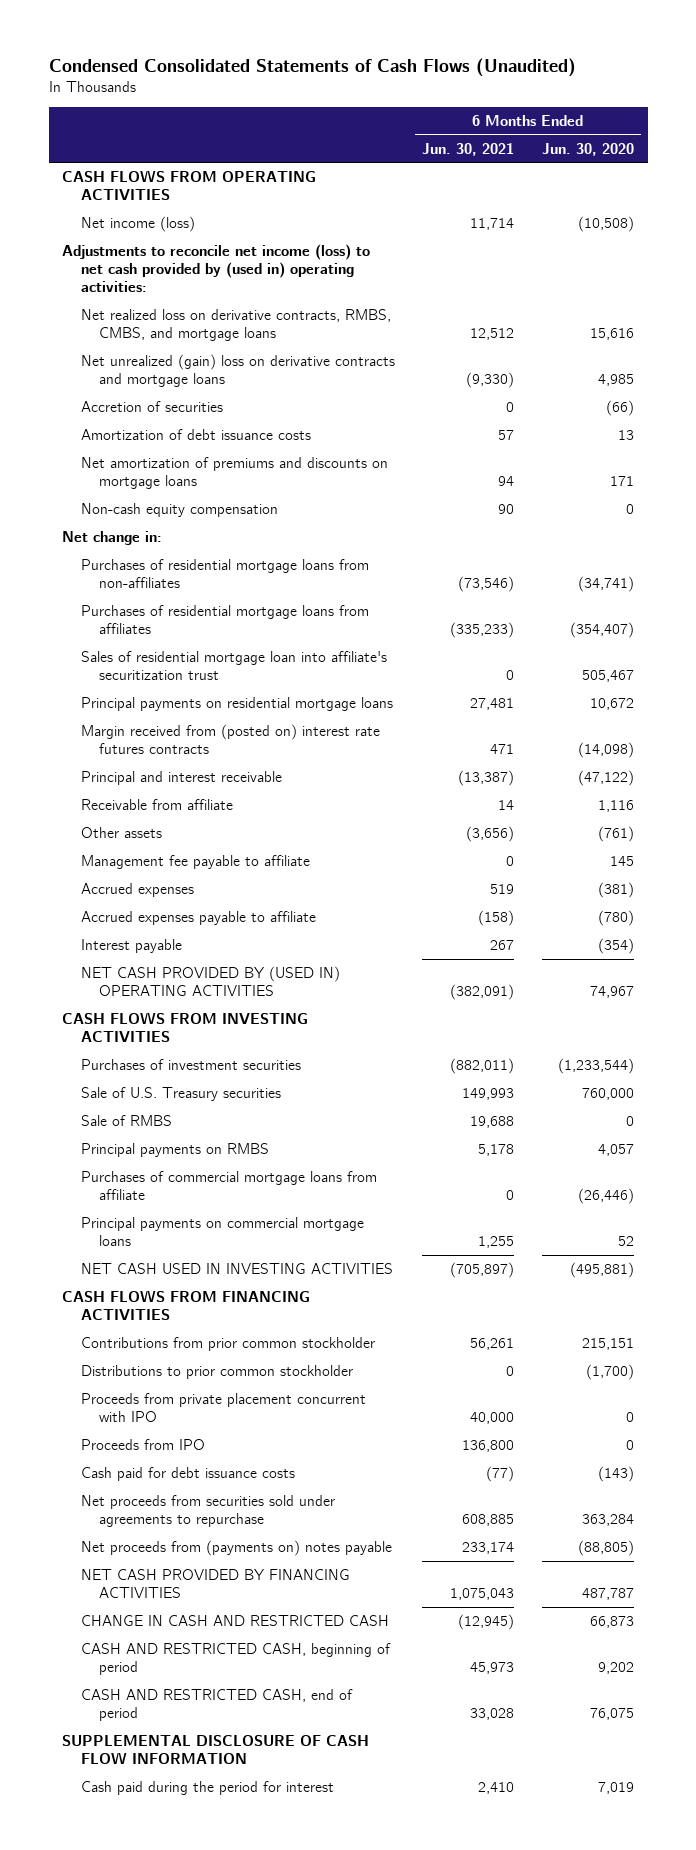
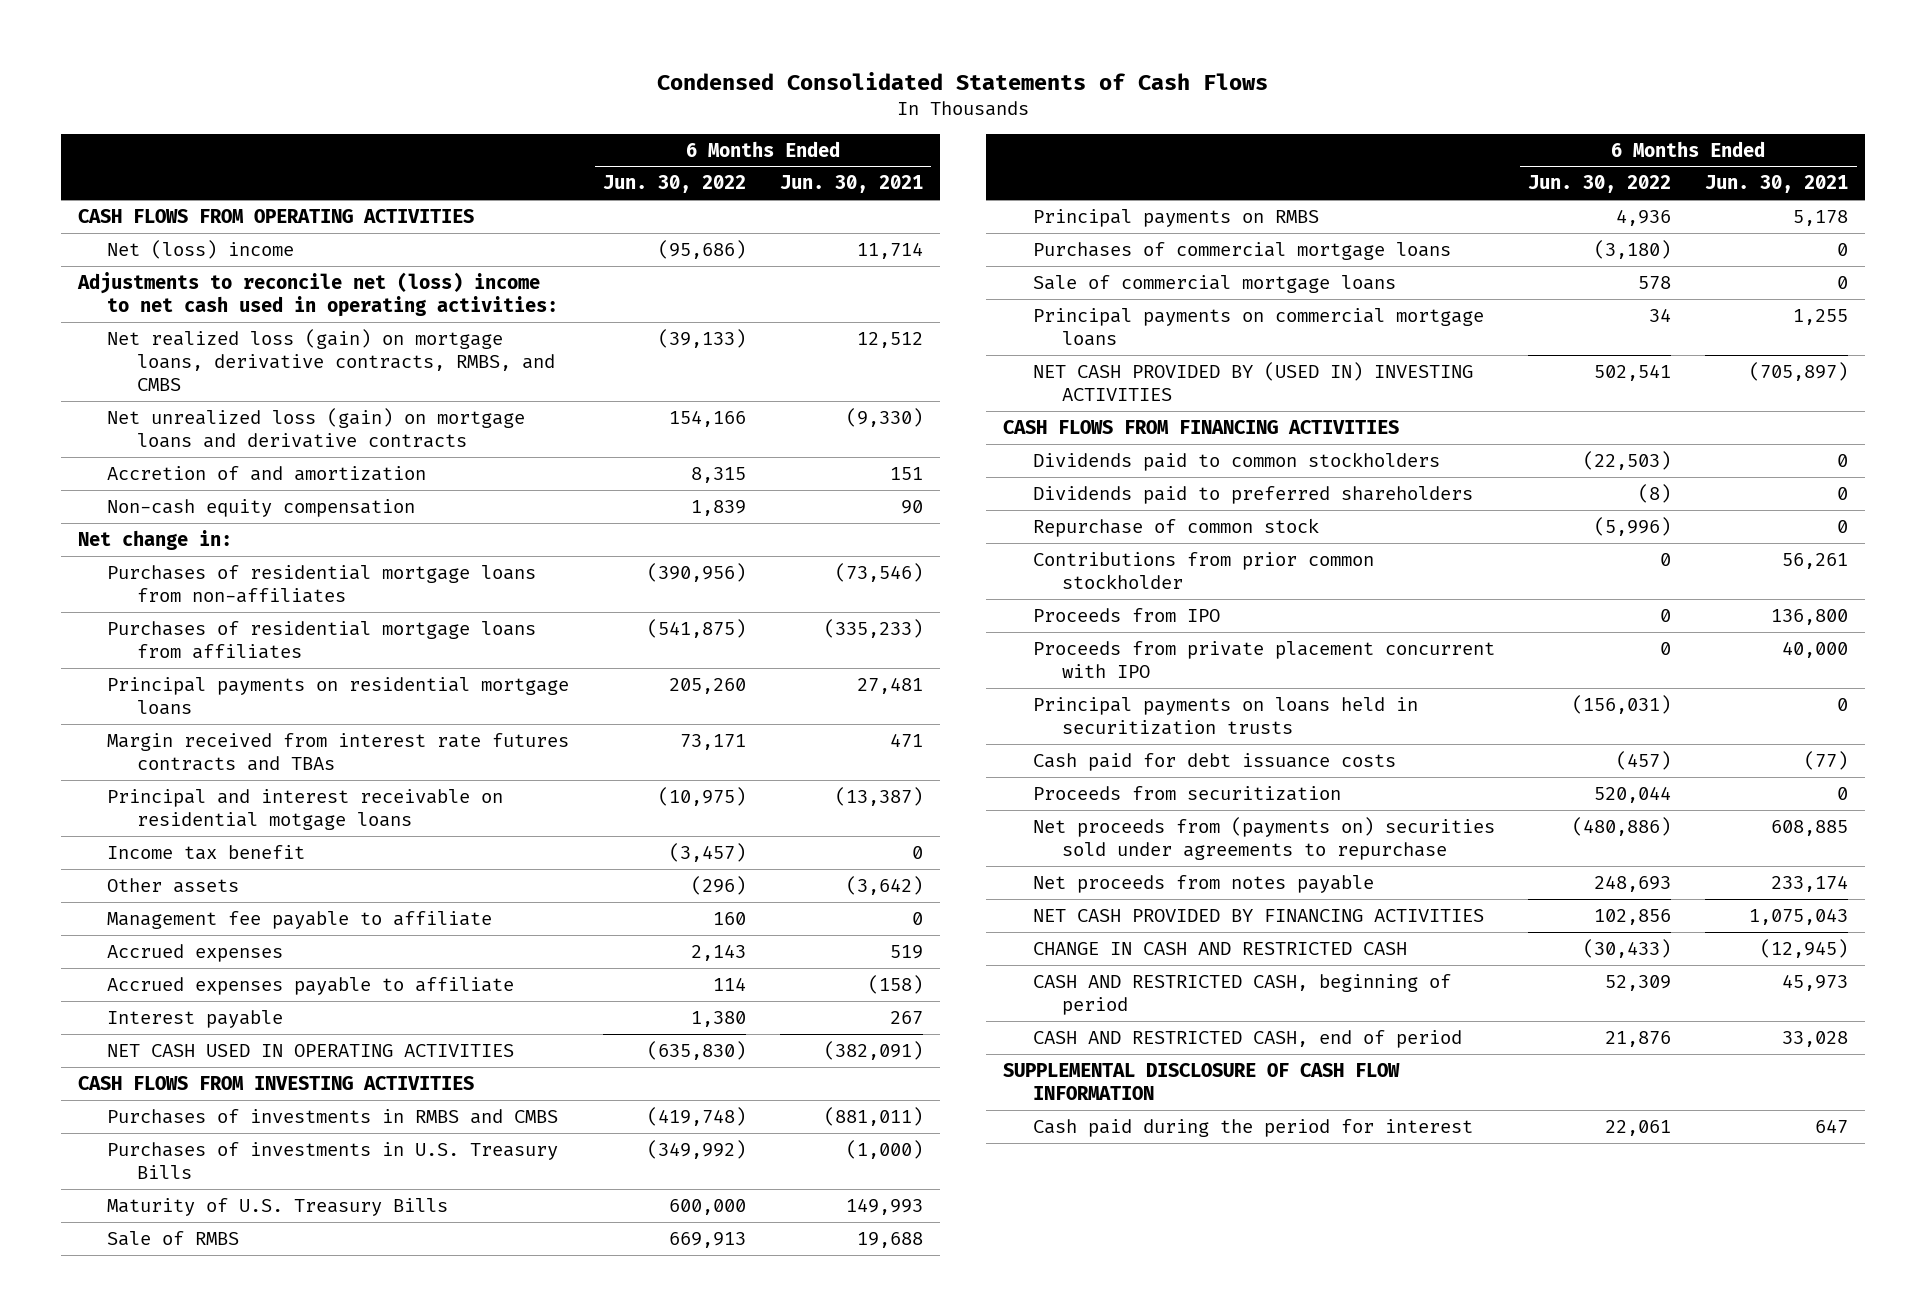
[48,57,576,77] Condensed Consolidated Statements of Cash Flows (Unaudited) -> [656,71,1268,90] Condensed Consolidated Statements of Cash Flows
[542,142,635,156] Jun. 30, 2020 -> none
none -> [603,175,747,194] Jun. 30, 2022
[80,400,223,412] Accretion of securities -> none
[80,428,311,440] Amortization of debt issuance costs -> none
[80,456,388,490] Net amortization of premiums and discounts on mortgage loans -> none
[80,215,195,232] Net income (loss) -> [107,239,295,259] Net (loss) income
[62,243,371,293] Adjustments to reconcile net income (loss) to net cash provided by (used in) operating activities: -> [76,271,559,317] Adjustments to reconcile net (loss) income to net cash used in operating activities:
[80,308,391,342] Net realized loss on derivative contracts, RMBS, CMBS, and mortgage loans -> [107,328,555,392] Net realized loss (gain) on mortgage loans, derivative contracts, RMBS, and CMBS
[80,353,395,388] Net unrealized (gain) loss on derivative contracts and mortgage loans -> [107,407,526,448] Net unrealized loss (gain) on mortgage loans and derivative contracts
none -> [107,465,427,481] Accretion of and amortization
[80,650,387,681] Sales of residential mortgage loan into affiliate's securitization trust -> none
[80,798,233,810] Receivable from affiliate -> none
[80,723,380,755] Margin received from (posted on) interest rate futures contracts -> [107,732,570,771] Margin received from interest rate futures contracts and TBAs
[80,770,282,785] Principal and interest receivable -> [107,788,504,830] Principal and interest receivable on residential motgage loans
none -> [107,844,306,860] Income tax benefit
[466,825,515,842] (3,656) -> [845,875,923,895] (3,642)
[80,965,340,997] NET CASH PROVIDED BY (USED IN) OPERATING ACTIVITIES -> [107,1043,515,1057] NET CASH USED IN OPERATING ACTIVITIES
[80,1058,301,1070] Purchases of investment securities -> none
none -> [107,1108,559,1124] Purchases of investments in RMBS and CMBS
none -> [107,1141,559,1179] Purchases of investments in U.S. Treasury Bills
[80,1086,281,1101] Sale of U.S. Treasury securities -> [107,1197,449,1216] Maturity of U.S. Treasury Bills
[80,1170,377,1201] Purchases of commercial mortgage loans from affiliate -> [1032,241,1451,260] Purchases of commercial mortgage loans
none -> [1032,274,1396,293] Sale of commercial mortgage loans
[80,1262,393,1274] NET CASH USED IN INVESTING ACTIVITIES -> [1032,361,1473,401] NET CASH PROVIDED BY (USED IN) INVESTING ACTIVITIES
none -> [1032,451,1440,471] Dividends paid to common stockholders
none -> [1032,485,1473,504] Dividends paid to preferred shareholders
none -> [1032,517,1319,537] Repurchase of common stock
[80,1364,353,1379] Distributions to prior common stockholder -> none
[80,1392,366,1423] Proceeds from private placement concurrent with IPO -> [1032,640,1495,678] Proceeds from private placement concurrent with IPO
none -> [1032,696,1418,735] Principal payments on loans held in securitization trusts
none -> [1032,785,1341,801] Proceeds from securitization
[80,1494,335,1528] Net proceeds from securities sold under agreements to repurchase -> [1032,816,1495,860] Net proceeds from (payments on) securities sold under agreements to repurchase
[80,1539,392,1556] Net proceeds from (payments on) notes payable -> [1032,874,1374,893] Net proceeds from notes payable
[478,1781,515,1794] 2,410 -> [1815,1118,1849,1133] 647

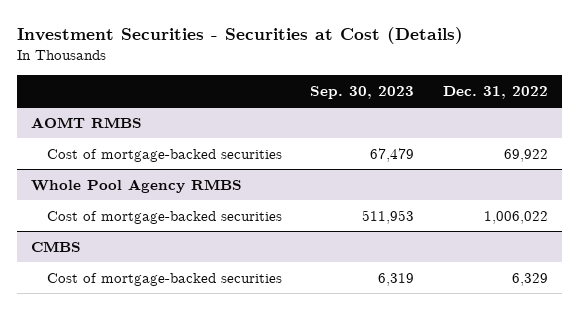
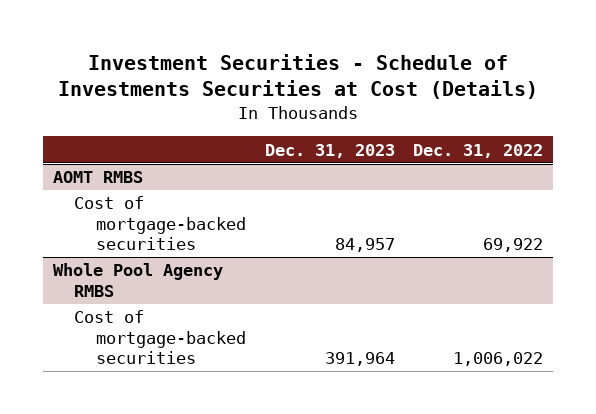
[17,27,464,45] Investment Securities - Securities at Cost (Details) -> [58,53,539,100] Investment Securities - Schedule of Investments Securities at Cost (Details)
[310,85,415,99] Sep. 30, 2023 -> none
none -> [264,143,395,158] Dec. 31, 2023
[31,240,82,252] CMBS -> none
[47,272,283,286] Cost of mortgage-backed securities -> none

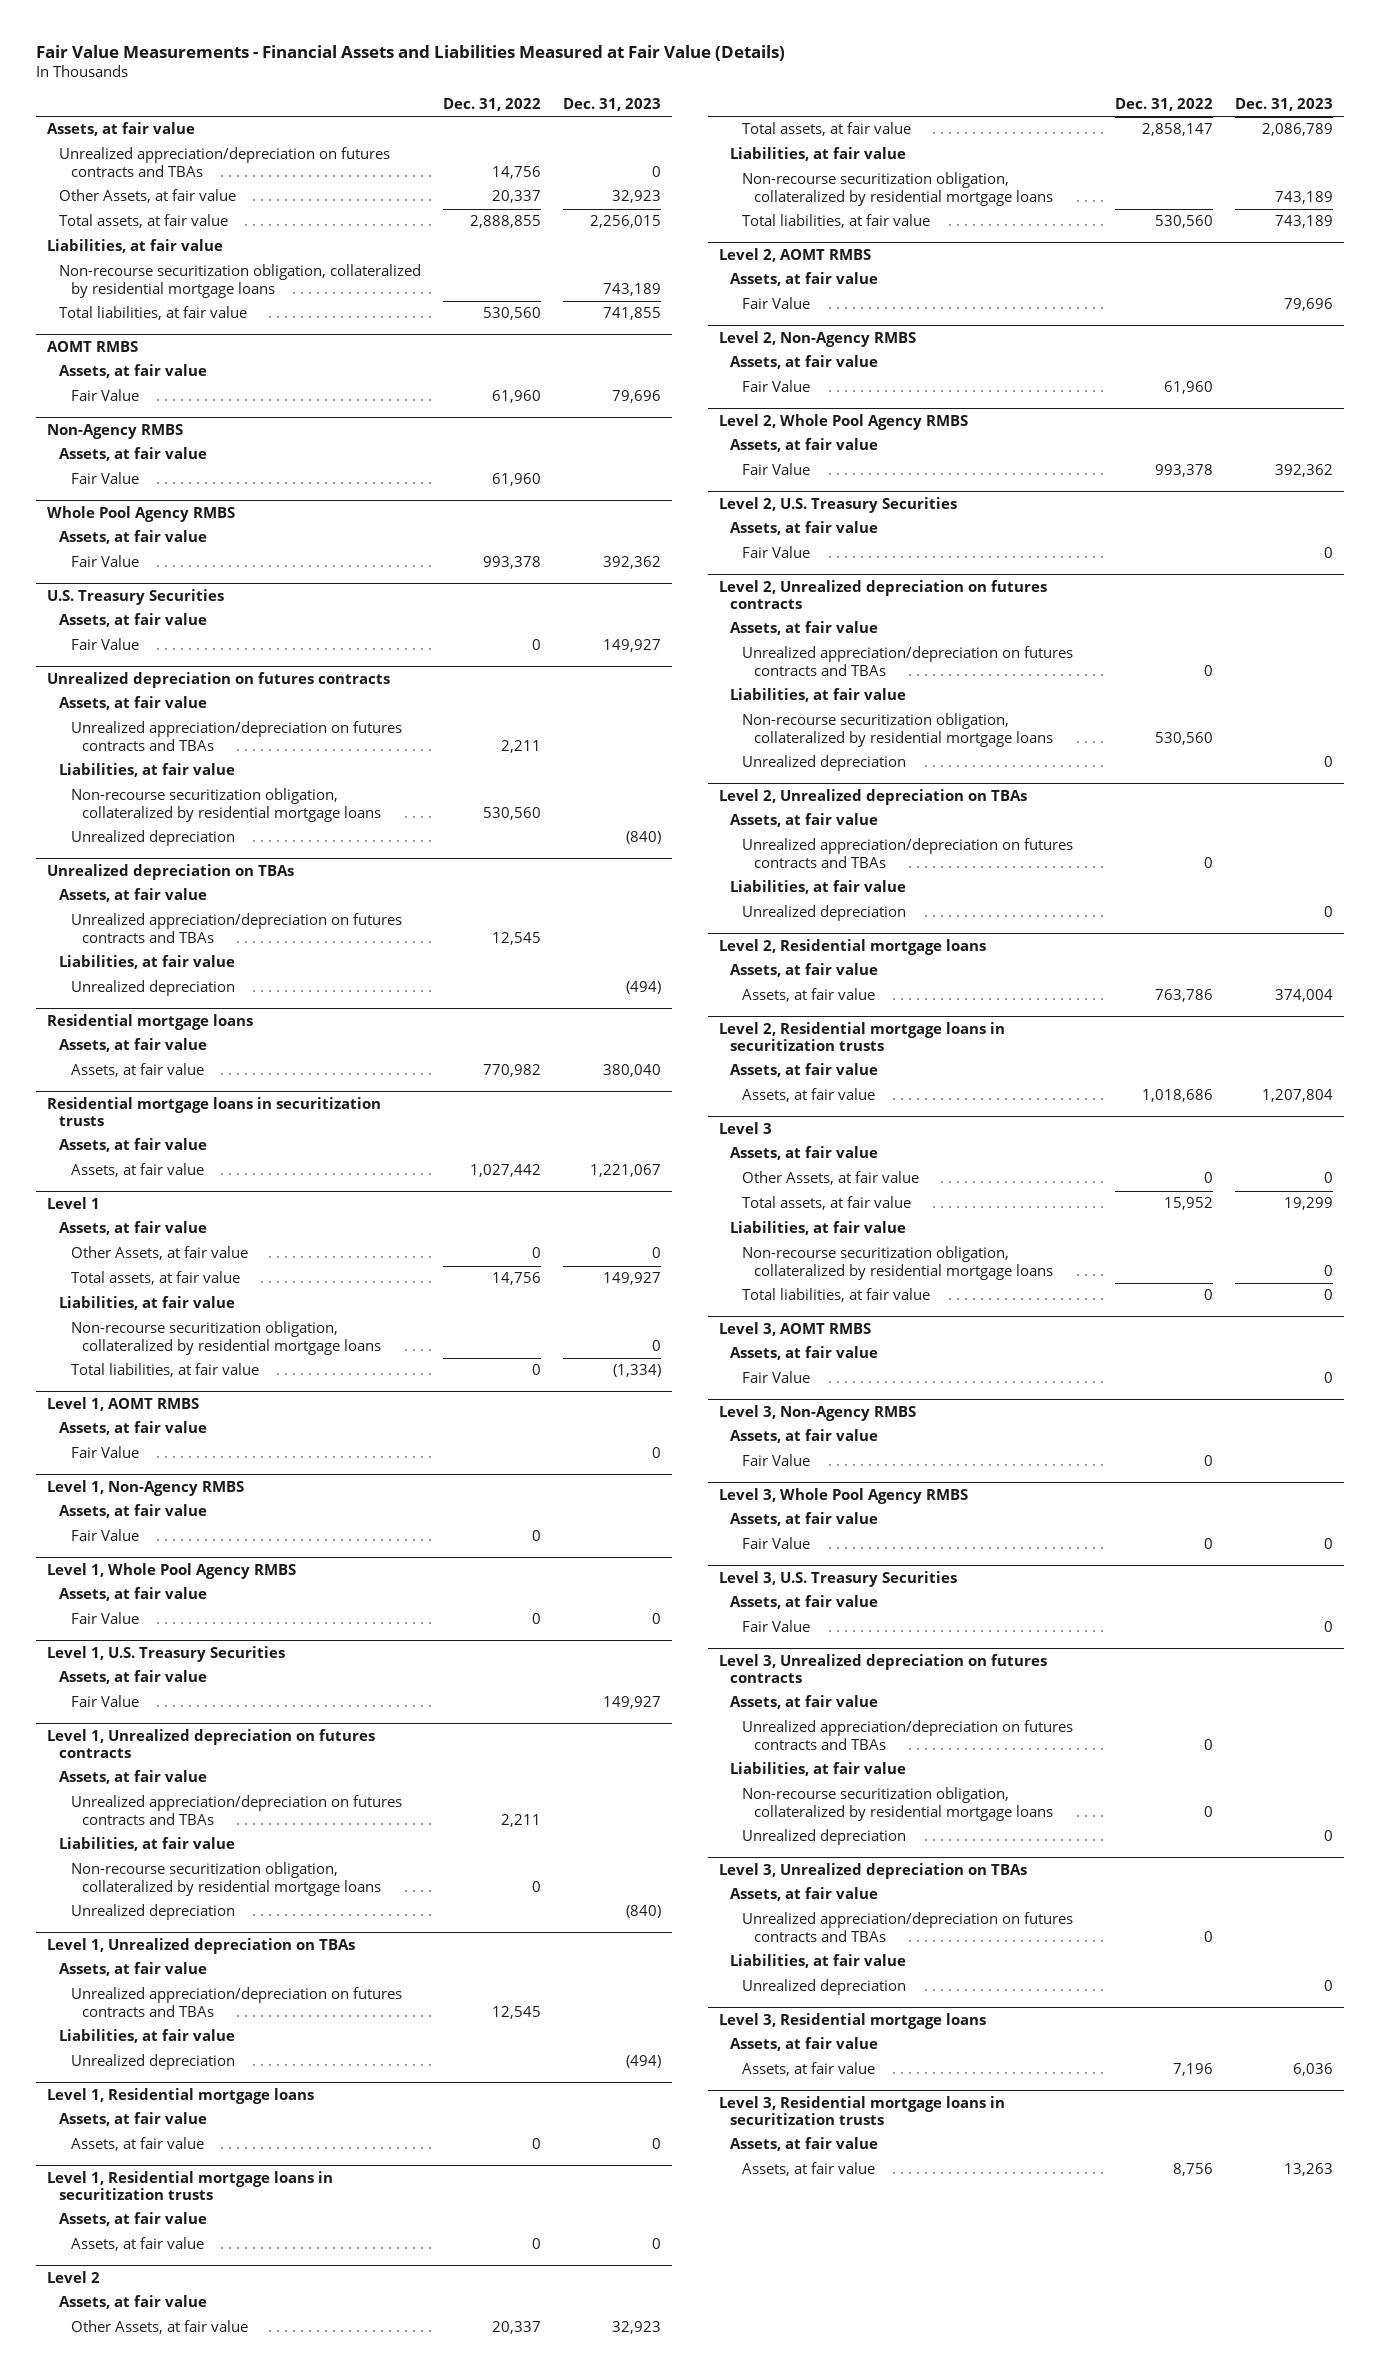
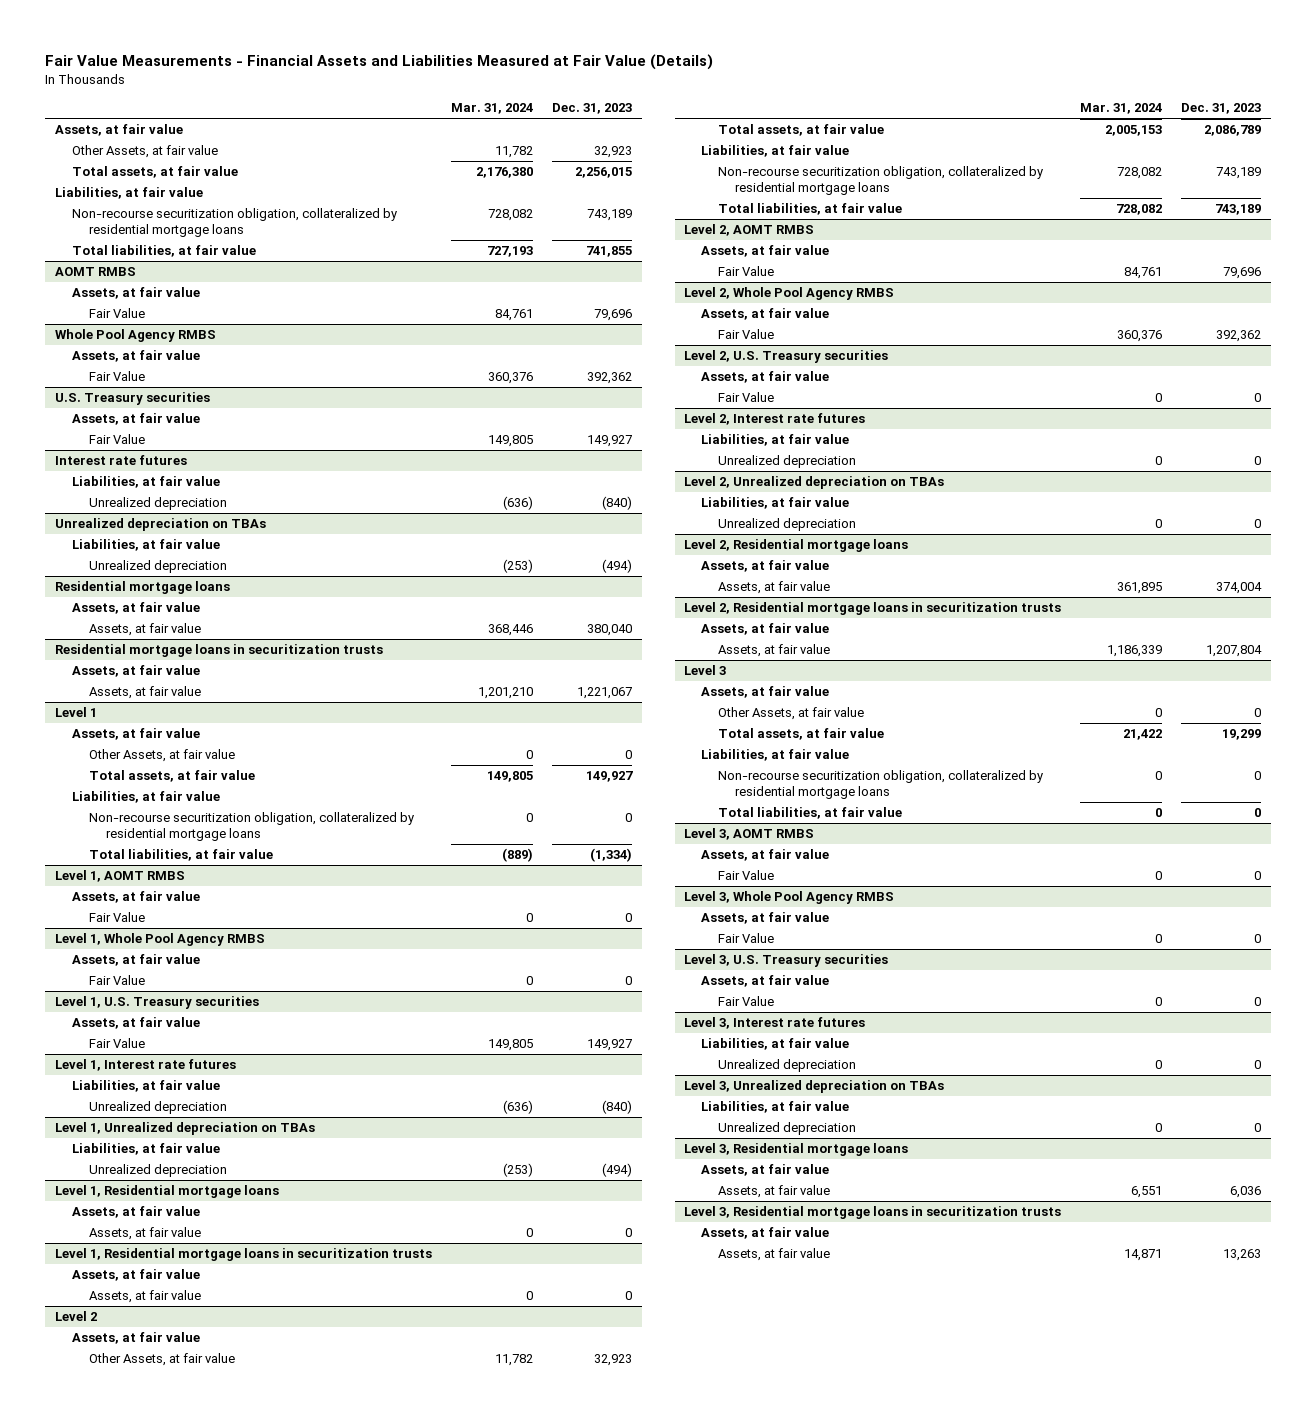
[442,97,541,111] Dec. 31, 2022 -> none
none -> [451,103,534,115] Mar. 31, 2024
[58,147,390,177] Unrealized appreciation/depreciation on futures contracts and TBAs -> none
[46,424,183,440] Non-Agency RMBS -> none
[58,447,207,462] Assets, at fair value -> none
[70,472,139,485] Fair Value -> none
[46,589,224,606] U.S. Treasury Securities -> [55,392,211,406] U.S. Treasury securities
[58,696,207,711] Assets, at fair value -> none
[70,721,402,751] Unrealized appreciation/depreciation on futures contracts and TBAs -> none
[46,672,390,689] Unrealized depreciation on futures contracts -> [55,455,188,466] Interest rate futures
[70,788,382,822] Non-recourse securitization obligation, collateralized by residential mortgage loans -> none
[58,888,207,903] Assets, at fair value -> none
[70,913,402,943] Unrealized appreciation/depreciation on futures contracts and TBAs -> none
[46,1480,244,1497] Level 1, Non-Agency RMBS -> none
[58,1504,207,1519] Assets, at fair value -> none
[70,1529,139,1542] Fair Value -> none
[46,1646,285,1663] Level 1, U.S. Treasury Securities -> [55,996,260,1010] Level 1, U.S. Treasury securities
[46,1729,375,1759] Level 1, Unrealized depreciation on futures contracts -> none
[58,1770,207,1785] Assets, at fair value -> none
[70,1795,402,1825] Unrealized appreciation/depreciation on futures contracts and TBAs -> none
none -> [55,1059,237,1072] Level 1, Interest rate futures
[70,1862,382,1896] Non-recourse securitization obligation, collateralized by residential mortgage loans -> none
[58,1962,207,1977] Assets, at fair value -> none
[70,1987,402,2017] Unrealized appreciation/depreciation on futures contracts and TBAs -> none
[718,331,916,348] Level 2, Non-Agency RMBS -> none
[730,355,879,370] Assets, at fair value -> none
[742,380,811,393] Fair Value -> none
[718,497,957,514] Level 2, U.S. Treasury Securities -> [684,350,889,364] Level 2, U.S. Treasury securities
[718,580,1047,610] Level 2, Unrealized depreciation on futures contracts -> none
[730,621,879,636] Assets, at fair value -> none
[742,646,1074,676] Unrealized appreciation/depreciation on futures contracts and TBAs -> none
none -> [684,413,866,426] Level 2, Interest rate futures
[742,713,1054,747] Non-recourse securitization obligation, collateralized by residential mortgage loans -> none
[730,813,879,828] Assets, at fair value -> none
[742,838,1074,868] Unrealized appreciation/depreciation on futures contracts and TBAs -> none
[718,1405,916,1422] Level 3, Non-Agency RMBS -> none
[730,1429,879,1444] Assets, at fair value -> none
[742,1454,811,1467] Fair Value -> none
[718,1571,957,1588] Level 3, U.S. Treasury Securities -> [684,954,889,968] Level 3, U.S. Treasury securities
[718,1654,1047,1684] Level 3, Unrealized depreciation on futures contracts -> none
[730,1695,879,1710] Assets, at fair value -> none
[742,1720,1074,1750] Unrealized appreciation/depreciation on futures contracts and TBAs -> none
none -> [684,1017,866,1030] Level 3, Interest rate futures
[742,1787,1054,1821] Non-recourse securitization obligation, collateralized by residential mortgage loans -> none
[730,1887,879,1902] Assets, at fair value -> none
[742,1912,1074,1942] Unrealized appreciation/depreciation on futures contracts and TBAs -> none

